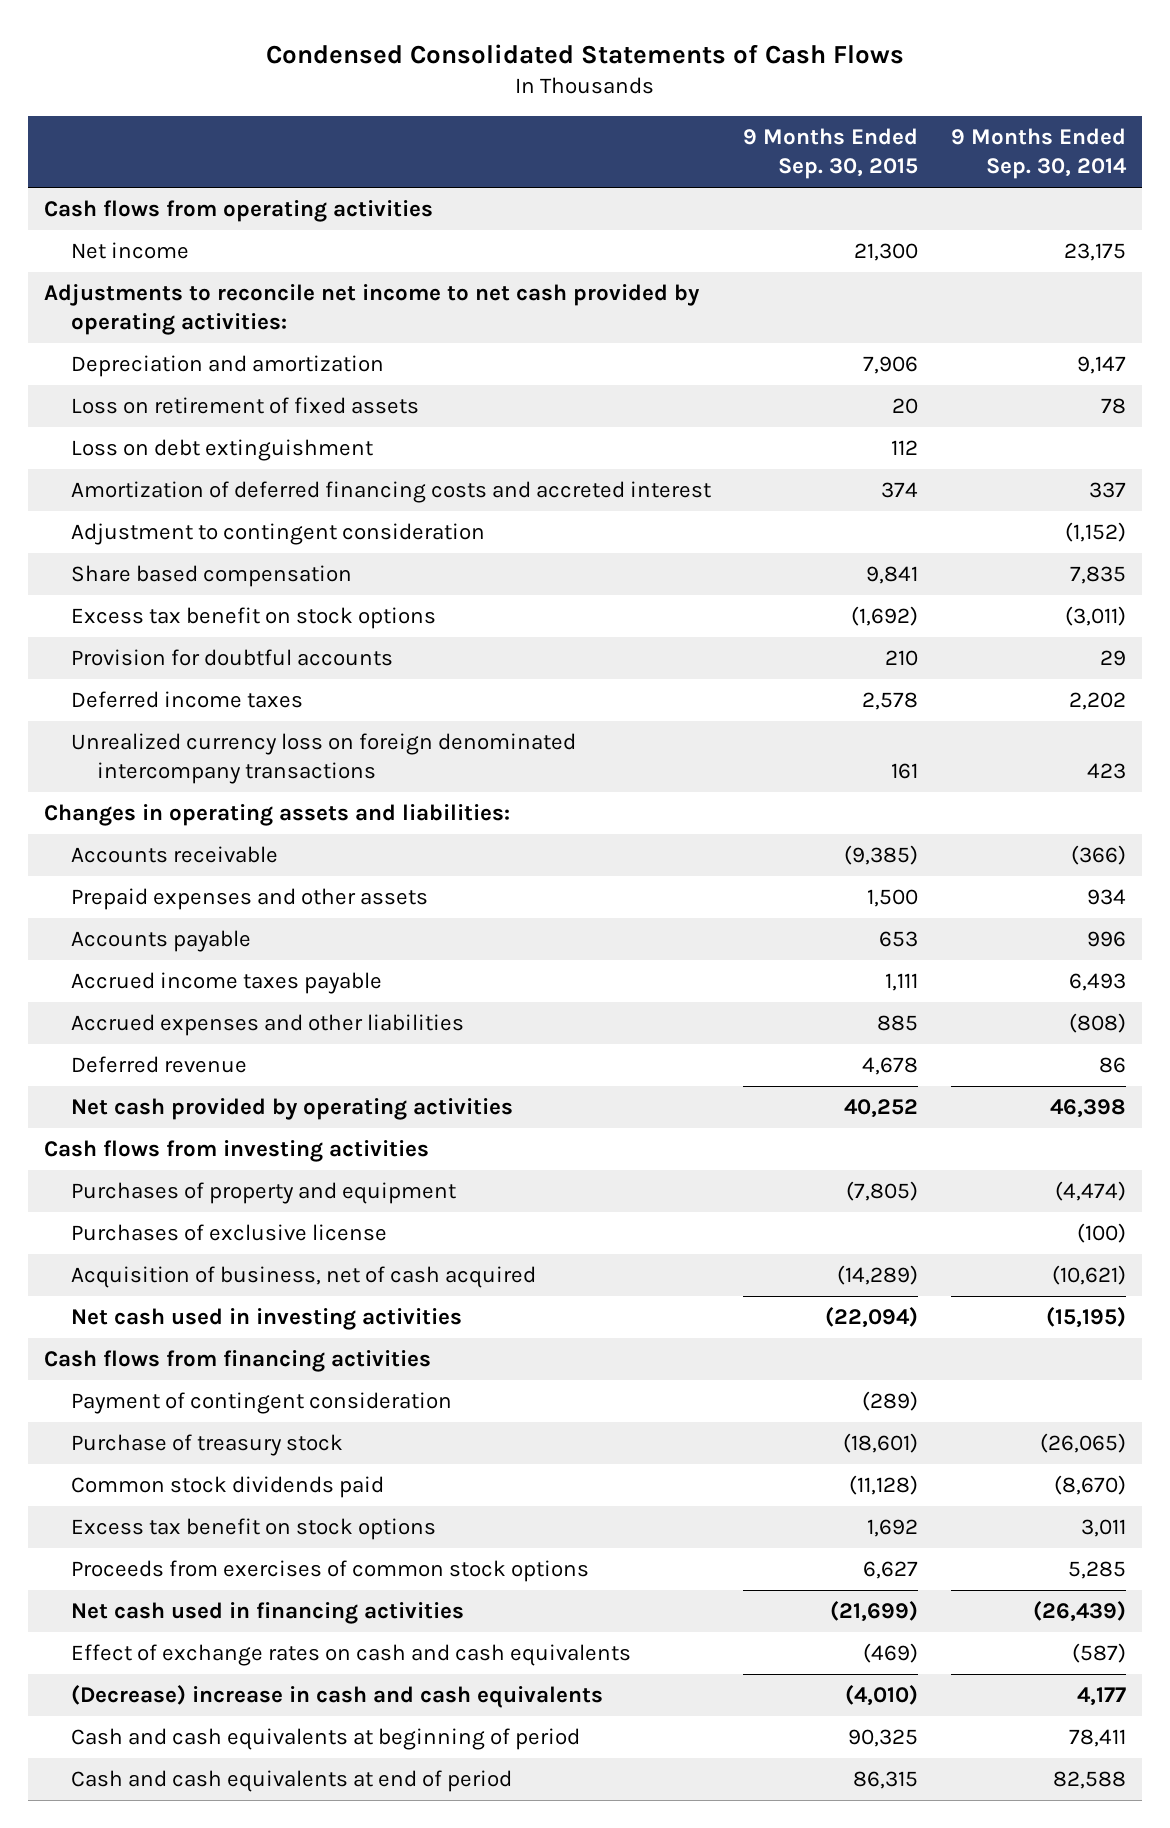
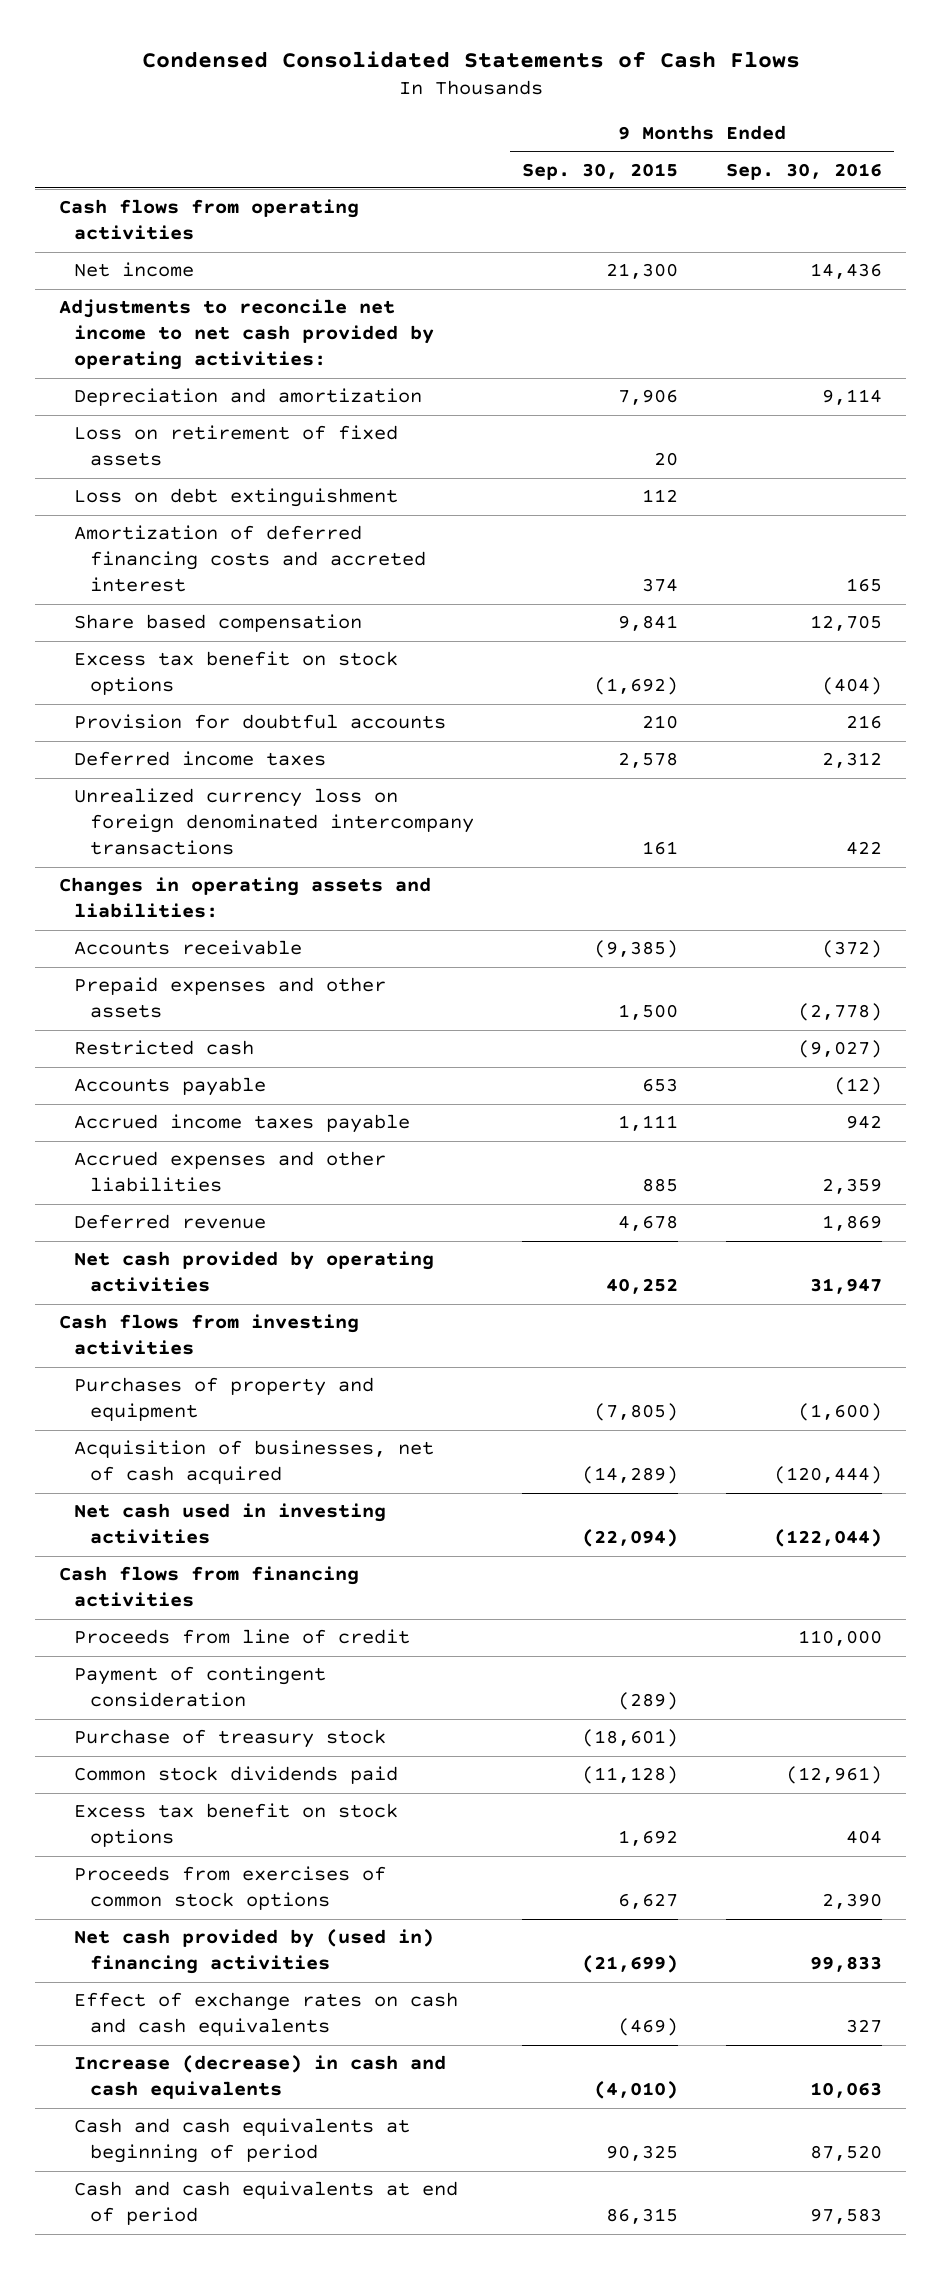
[950,127,1127,179] 9 Months Ended Sep. 30, 2014 -> none
none -> [725,162,882,180] Sep. 30, 2016
[70,523,485,546] Adjustment to contingent consideration -> none
none -> [74,1040,255,1056] Restricted cash
[70,1224,387,1242] Purchases of exclusive license -> none
[70,1266,536,1289] Acquisition of business, net of cash acquired -> [74,1440,435,1485] Acquisition of businesses, net of cash acquired
none -> [74,1629,411,1645] Proceeds from line of credit
[70,1602,464,1625] Net cash used in financing activities -> [74,1929,435,1975] Net cash provided by (used in) financing activities
[70,1685,603,1709] (Decrease) increase in cash and cash equivalents -> [74,2055,447,2100] Increase (decrease) in cash and cash equivalents

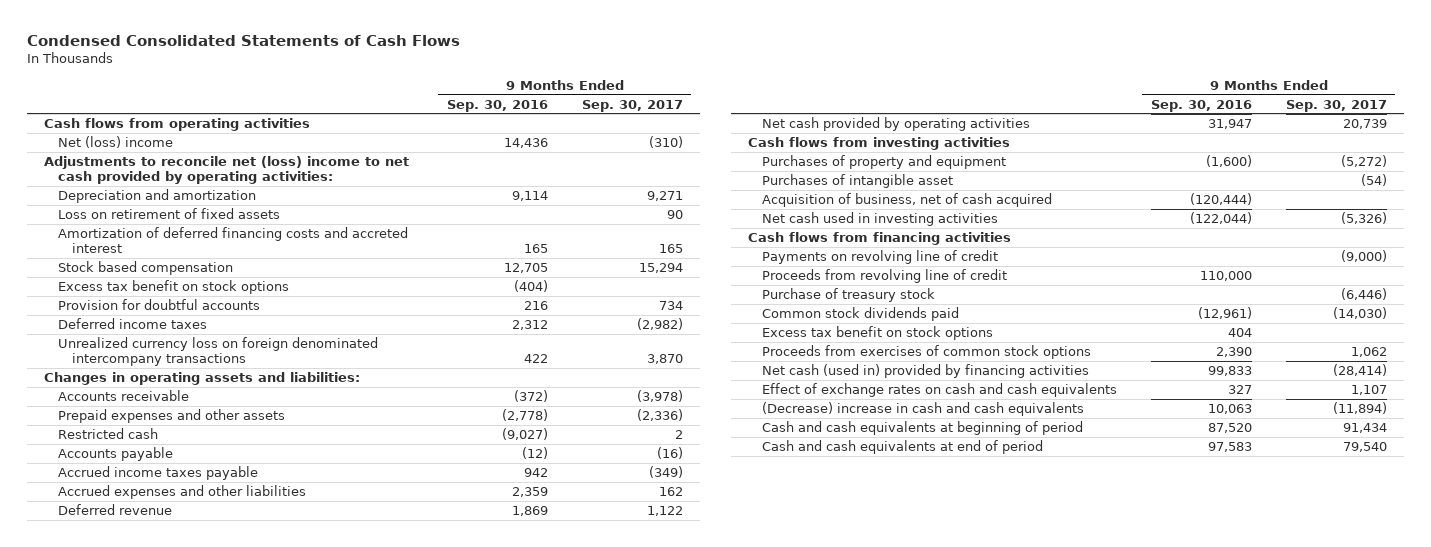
[521,162,678,180] Sep. 30, 2015 -> none
none -> [581,99,683,112] Sep. 30, 2017
[74,262,195,278] Net income -> [57,135,173,148] Net (loss) income
[59,299,435,371] Adjustments to reconcile net income to net cash provided by operating activities: -> [43,155,409,185] Adjustments to reconcile net (loss) income to net cash provided by operating activities:
[74,488,399,508] Loss on debt extinguishment -> none
[74,614,363,633] Share based compensation -> [57,260,233,275] Stock based compensation
none -> [761,173,953,188] Purchases of intangible asset
[74,1440,435,1485] Acquisition of businesses, net of cash acquired -> [761,192,1052,207] Acquisition of business, net of cash acquired
[74,1666,327,1708] Payment of contingent consideration -> none
none -> [761,249,998,264] Payments on revolving line of credit
[74,1629,411,1645] Proceeds from line of credit -> [761,268,1007,283] Proceeds from revolving line of credit
[74,1929,435,1975] Net cash provided by (used in) financing activities -> [761,363,1089,378] Net cash (used in) provided by financing activities
[74,2055,447,2100] Increase (decrease) in cash and cash equivalents -> [761,401,1084,416] (Decrease) increase in cash and cash equivalents

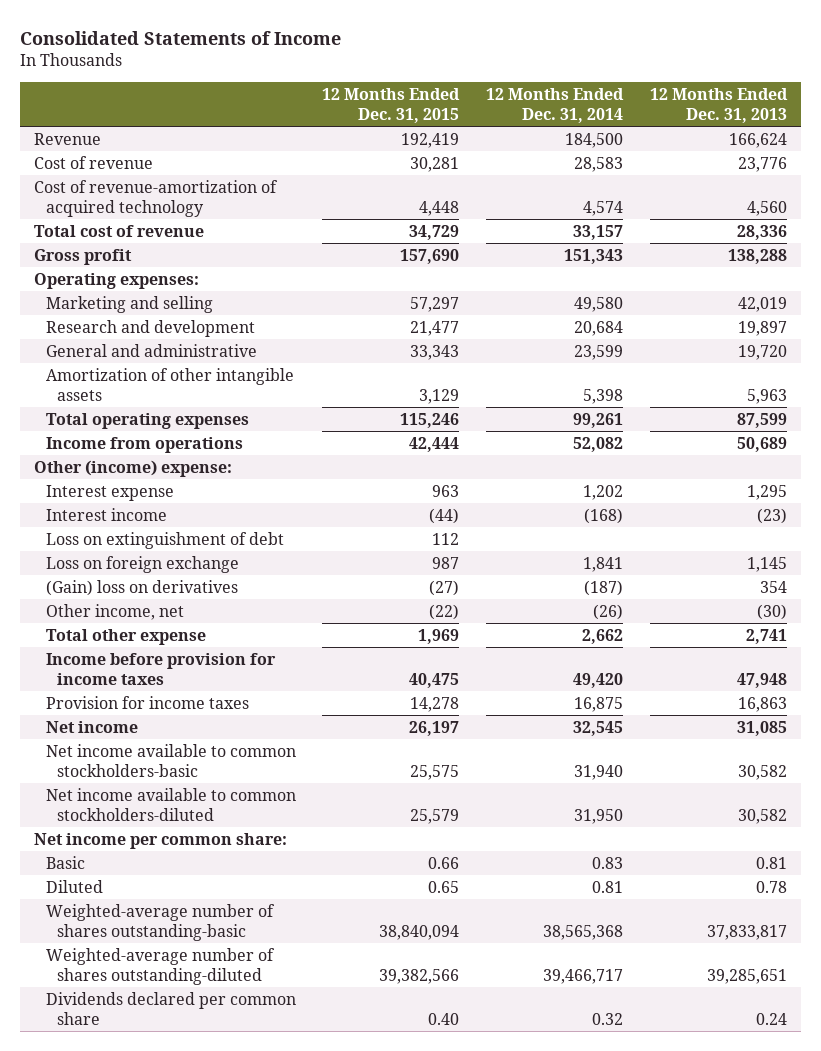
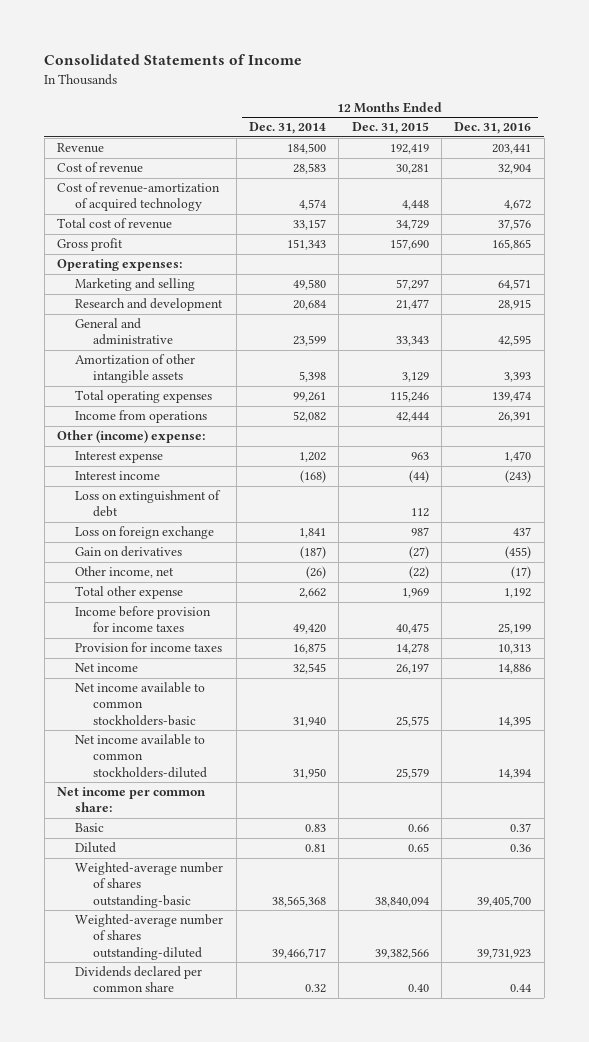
[650,87,789,123] 12 Months Ended Dec. 31, 2013 -> none
none -> [454,122,532,135] Dec. 31, 2016
[45,579,238,596] (Gain) loss on derivatives -> [75,546,183,558] Gain on derivatives

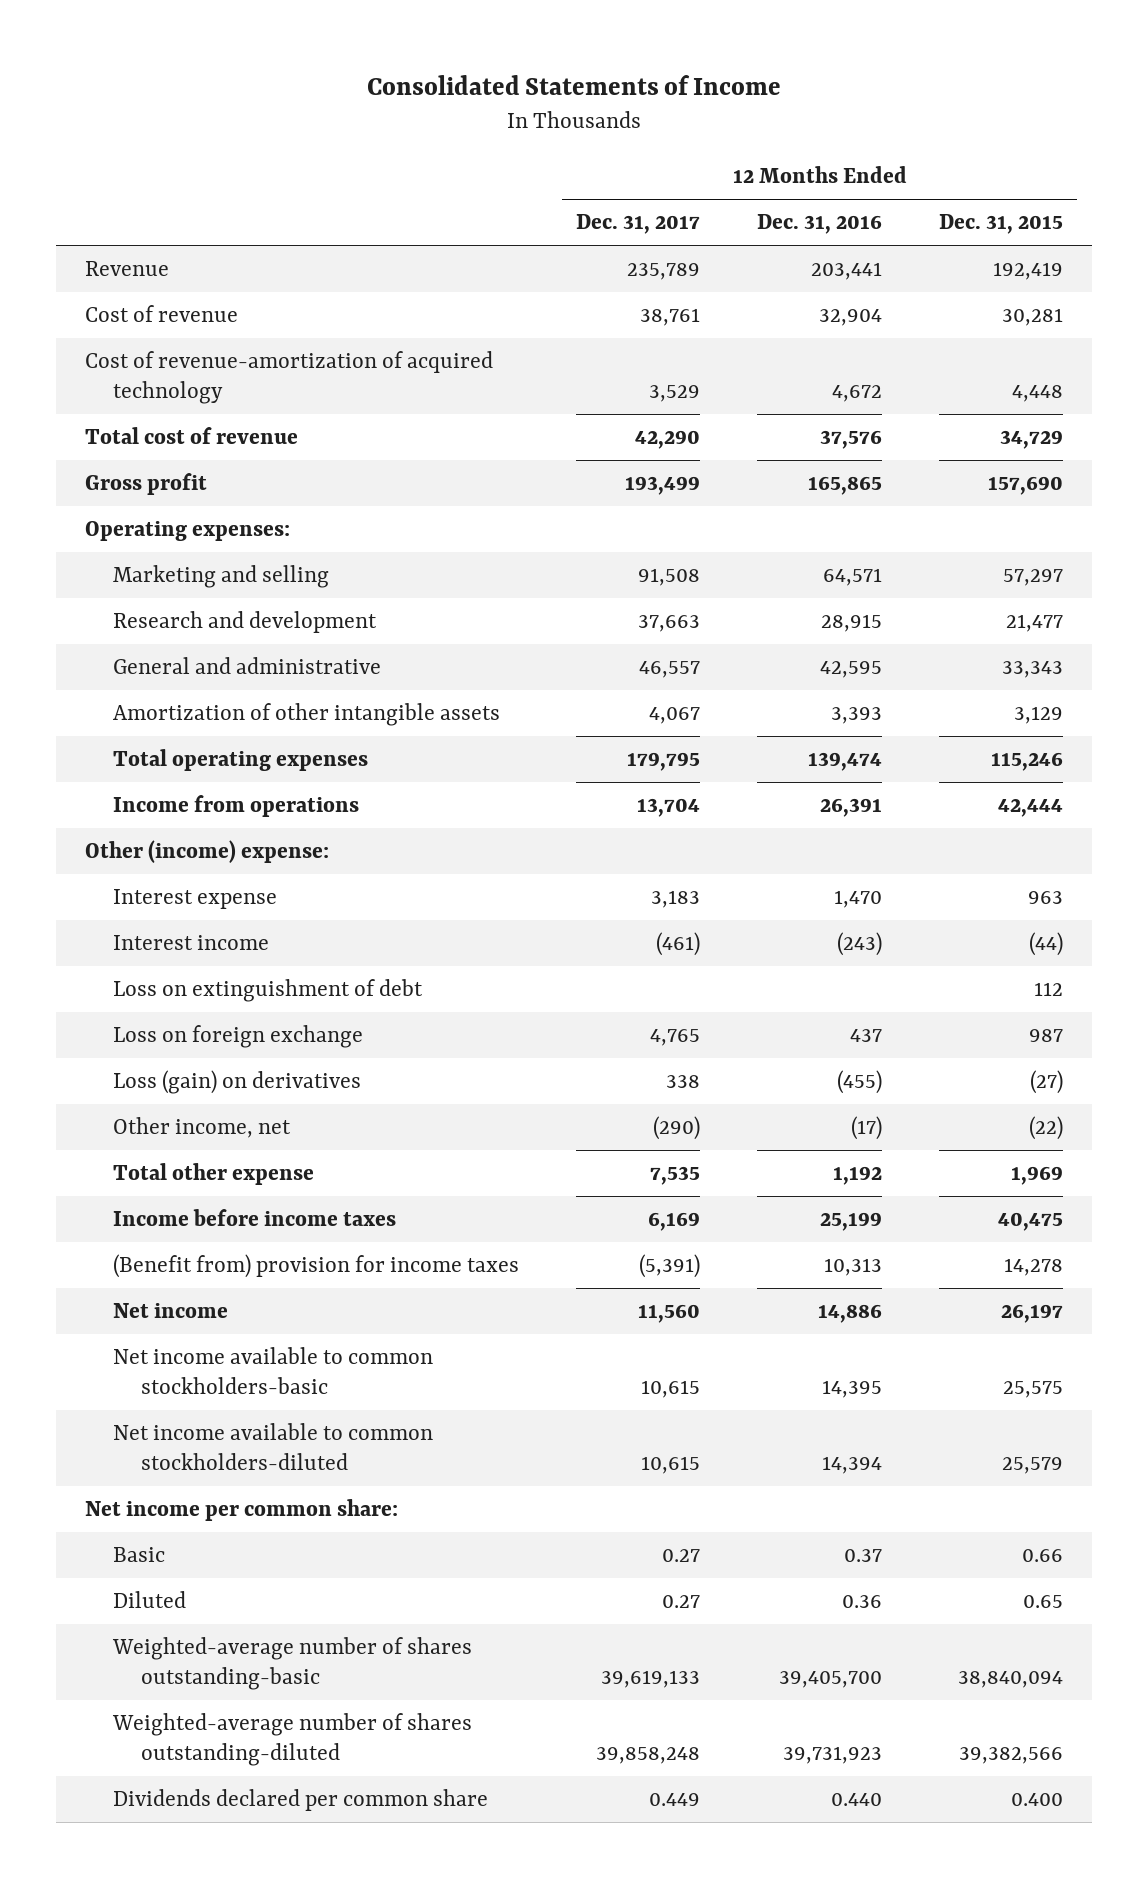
[248,122,326,135] Dec. 31, 2014 -> none
none -> [576,214,701,235] Dec. 31, 2017
[75,546,183,558] Gain on derivatives -> [113,1070,362,1095] Loss (gain) on derivatives
[75,606,212,633] Income before provision for income taxes -> [113,1209,397,1227] Income before income taxes
[75,642,223,653] Provision for income taxes -> [113,1254,520,1279] (Benefit from) provision for income taxes
[407,984,429,993] 0.40 -> [1011,1793,1064,1807] 0.400
[510,984,532,993] 0.44 -> [831,1793,883,1807] 0.440

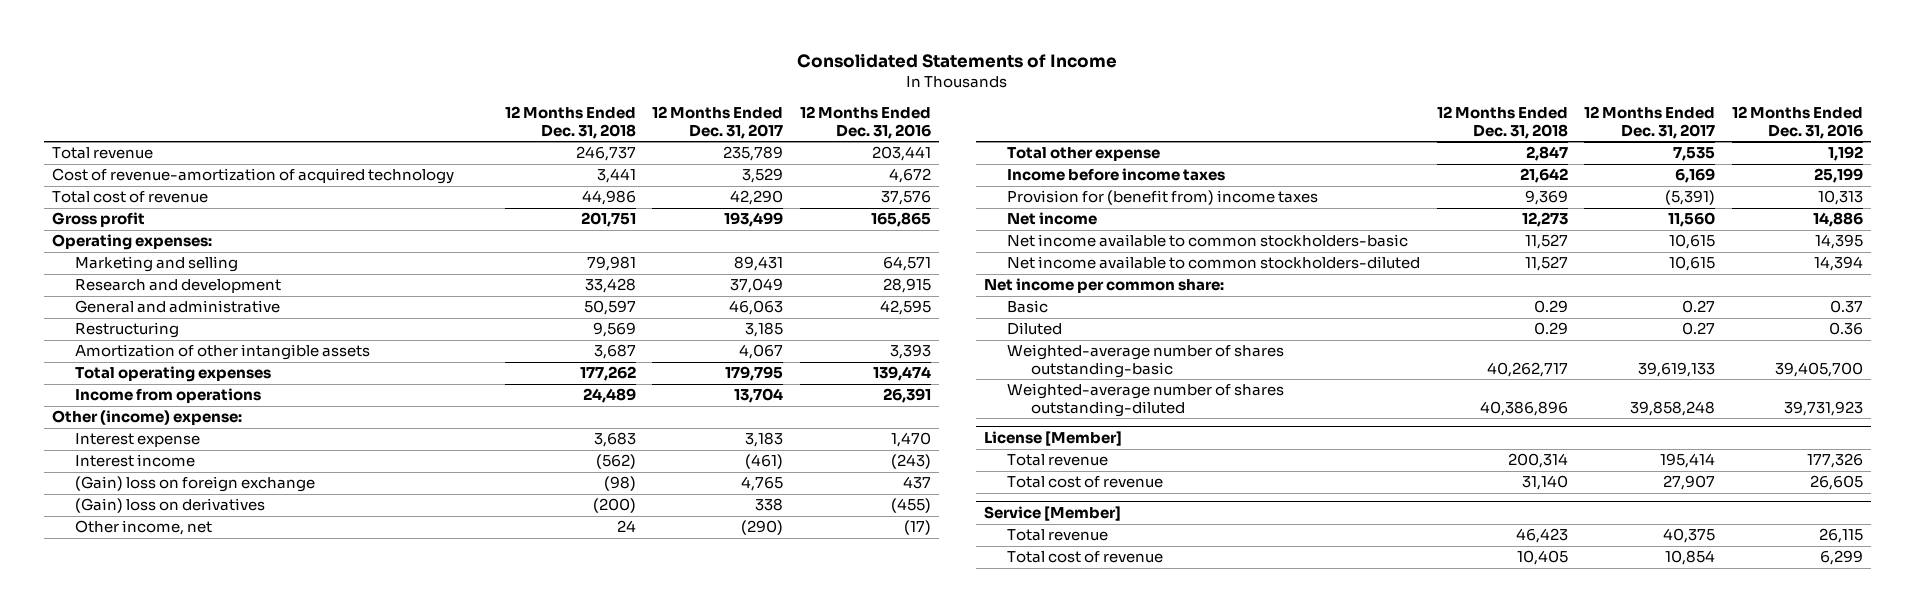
[939,214,1064,235] Dec. 31, 2015 -> none
none -> [504,106,636,139] 12 Months Ended Dec. 31, 2018
[84,305,238,323] Cost of revenue -> none
[84,261,169,277] Revenue -> [51,147,153,160] Total revenue
[638,568,701,587] 91,508 -> [734,256,784,272] 89,431
[638,615,701,633] 37,663 -> [730,278,784,294] 37,049
[639,661,701,679] 46,557 -> [729,300,784,316] 46,063
none -> [75,322,180,339] Restructuring
[113,979,424,1003] Loss on extinguishment of debt -> none
[113,1025,364,1049] Loss on foreign exchange -> [75,476,316,493] (Gain) loss on foreign exchange
[113,1070,362,1095] Loss (gain) on derivatives -> [75,498,266,514] (Gain) loss on derivatives
[113,1254,520,1279] (Benefit from) provision for income taxes -> [1007,190,1319,206] Provision for (benefit from) income taxes
[113,1789,489,1812] Dividends declared per common share -> none
none -> [984,431,1123,447] License [Member]
none -> [1007,454,1109,467] Total revenue
none -> [1007,476,1164,489] Total cost of revenue
none -> [984,506,1122,522] Service [Member]
none -> [1007,529,1109,542] Total revenue
none -> [1007,551,1164,564] Total cost of revenue

